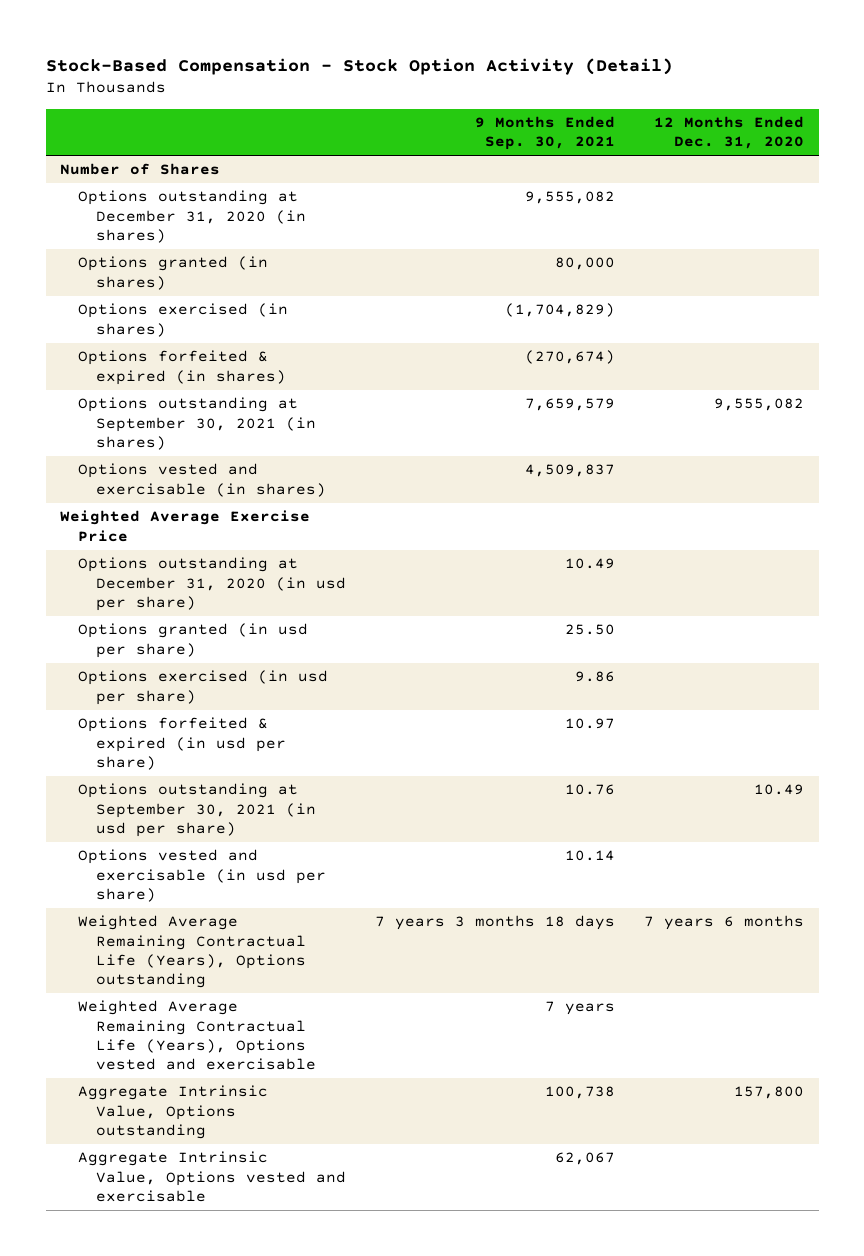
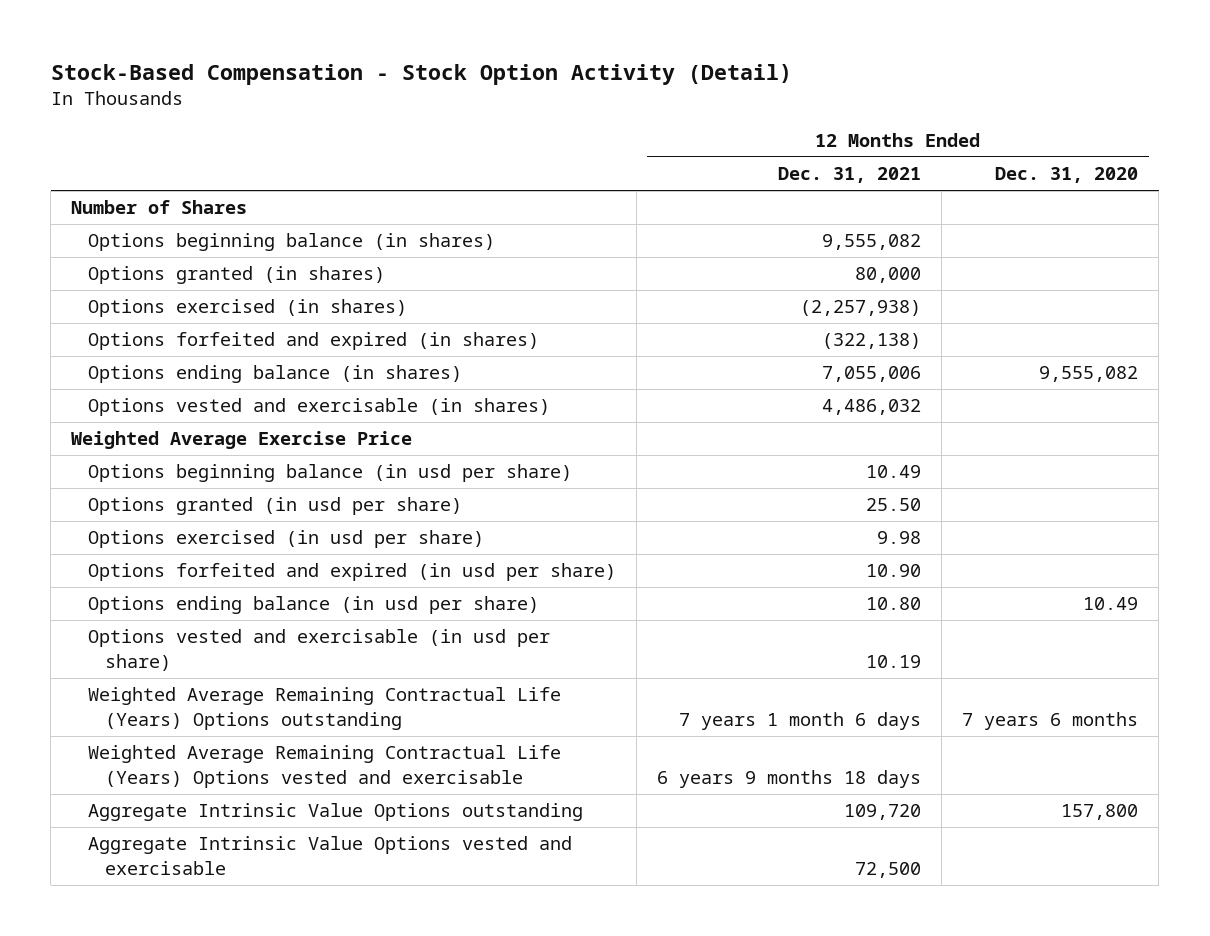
[475,116,616,151] 9 Months Ended Sep. 30, 2021 -> none
none -> [778,167,922,184] Dec. 31, 2021
[78,190,307,244] Options outstanding at December 31, 2020 (in shares) -> [88,233,496,252] Options beginning balance (in shares)
[78,350,287,385] Options forfeited & expired (in shares) -> [88,332,540,351] Options forfeited and expired (in shares)
[78,397,317,451] Options outstanding at September 30, 2021 (in shares) -> [88,365,463,384] Options ending balance (in shares)
[78,557,347,612] Options outstanding at December 31, 2020 (in usd per share) -> [88,464,573,483] Options beginning balance (in usd per share)
[78,717,287,771] Options forfeited & expired (in usd per share) -> [88,563,617,582] Options forfeited and expired (in usd per share)
[78,783,317,838] Options outstanding at September 30, 2021 (in usd per share) -> [88,596,540,615] Options ending balance (in usd per share)
[78,915,307,989] Weighted Average Remaining Contractual Life (Years), Options outstanding -> [88,687,562,730] Weighted Average Remaining Contractual Life (Years) Options outstanding
[78,1000,317,1071] Weighted Average Remaining Contractual Life (Years), Options vested and exercisable -> [88,745,562,788] Weighted Average Remaining Contractual Life (Years) Options vested and exercisable
[78,1085,269,1140] Aggregate Intrinsic Value, Options outstanding -> [88,803,584,822] Aggregate Intrinsic Value Options outstanding
[78,1151,347,1203] Aggregate Intrinsic Value, Options vested and exercisable -> [88,836,573,875] Aggregate Intrinsic Value Options vested and exercisable

